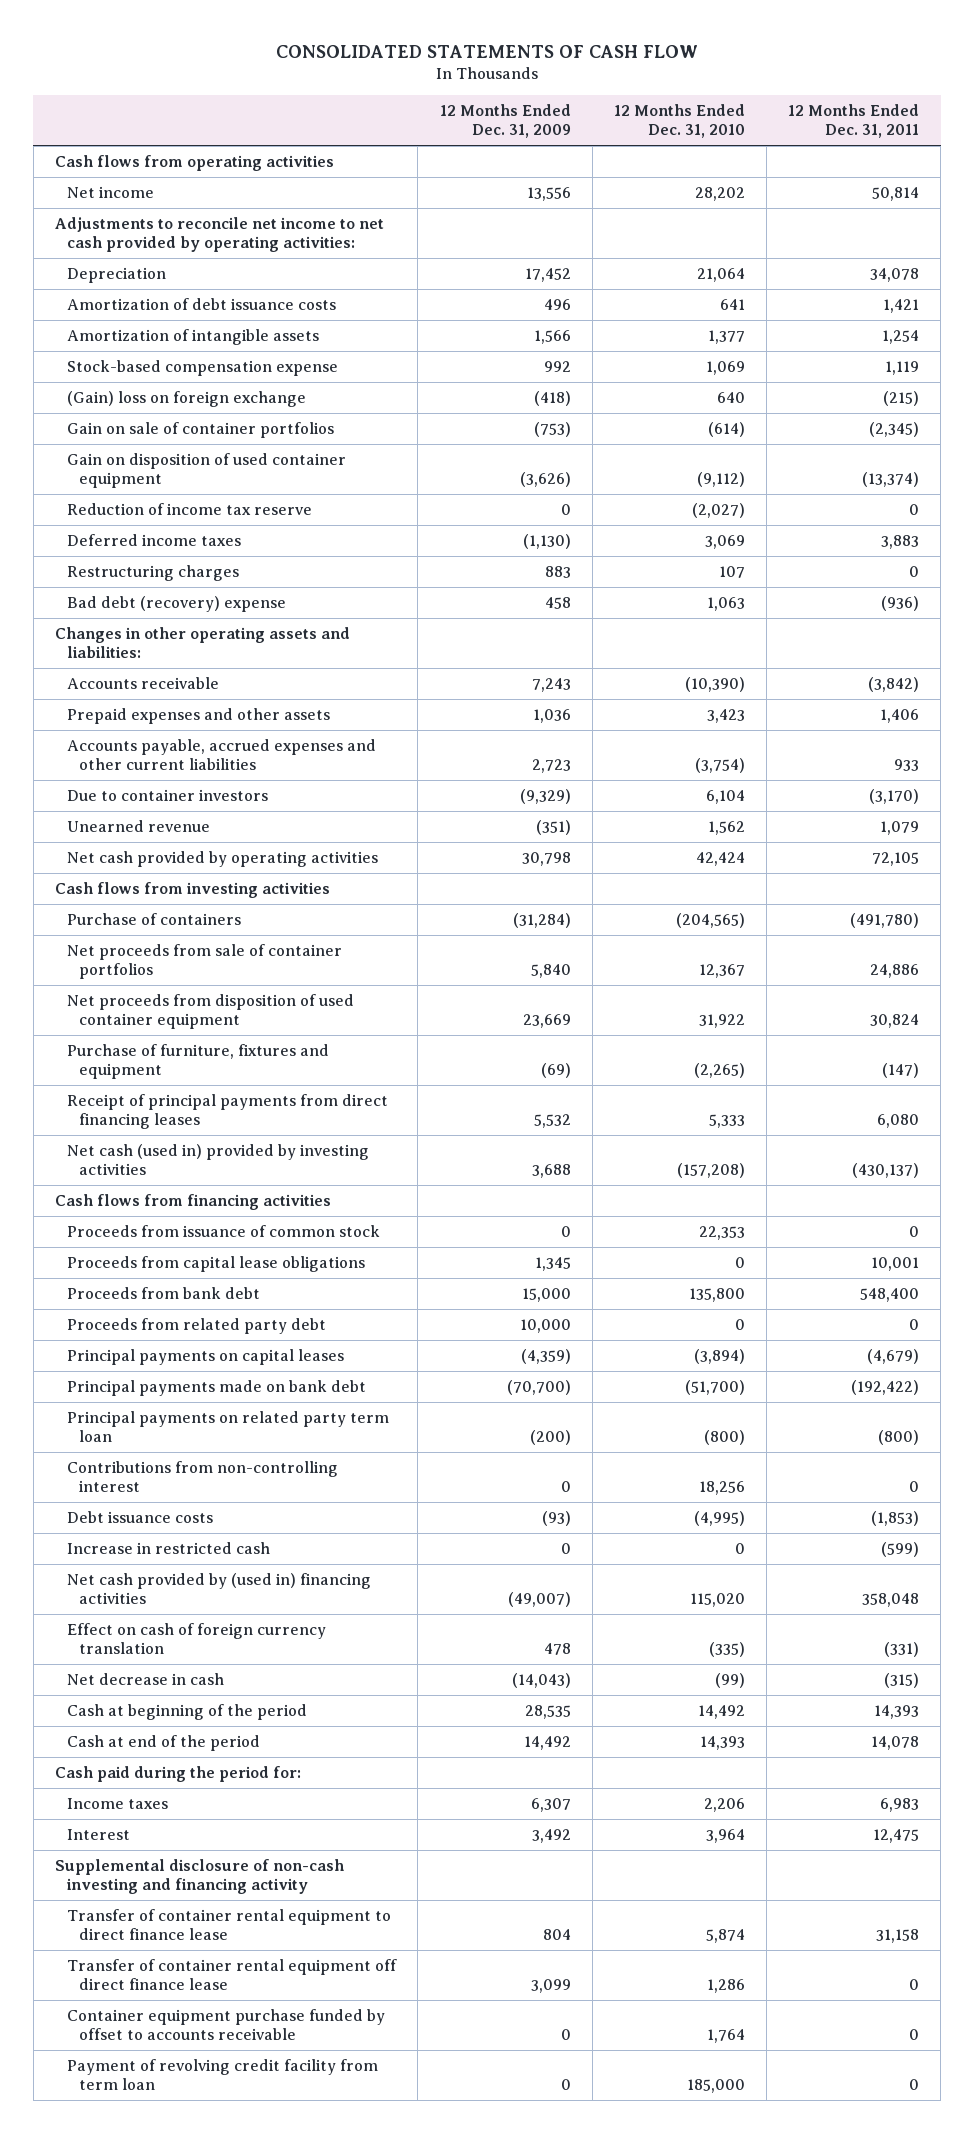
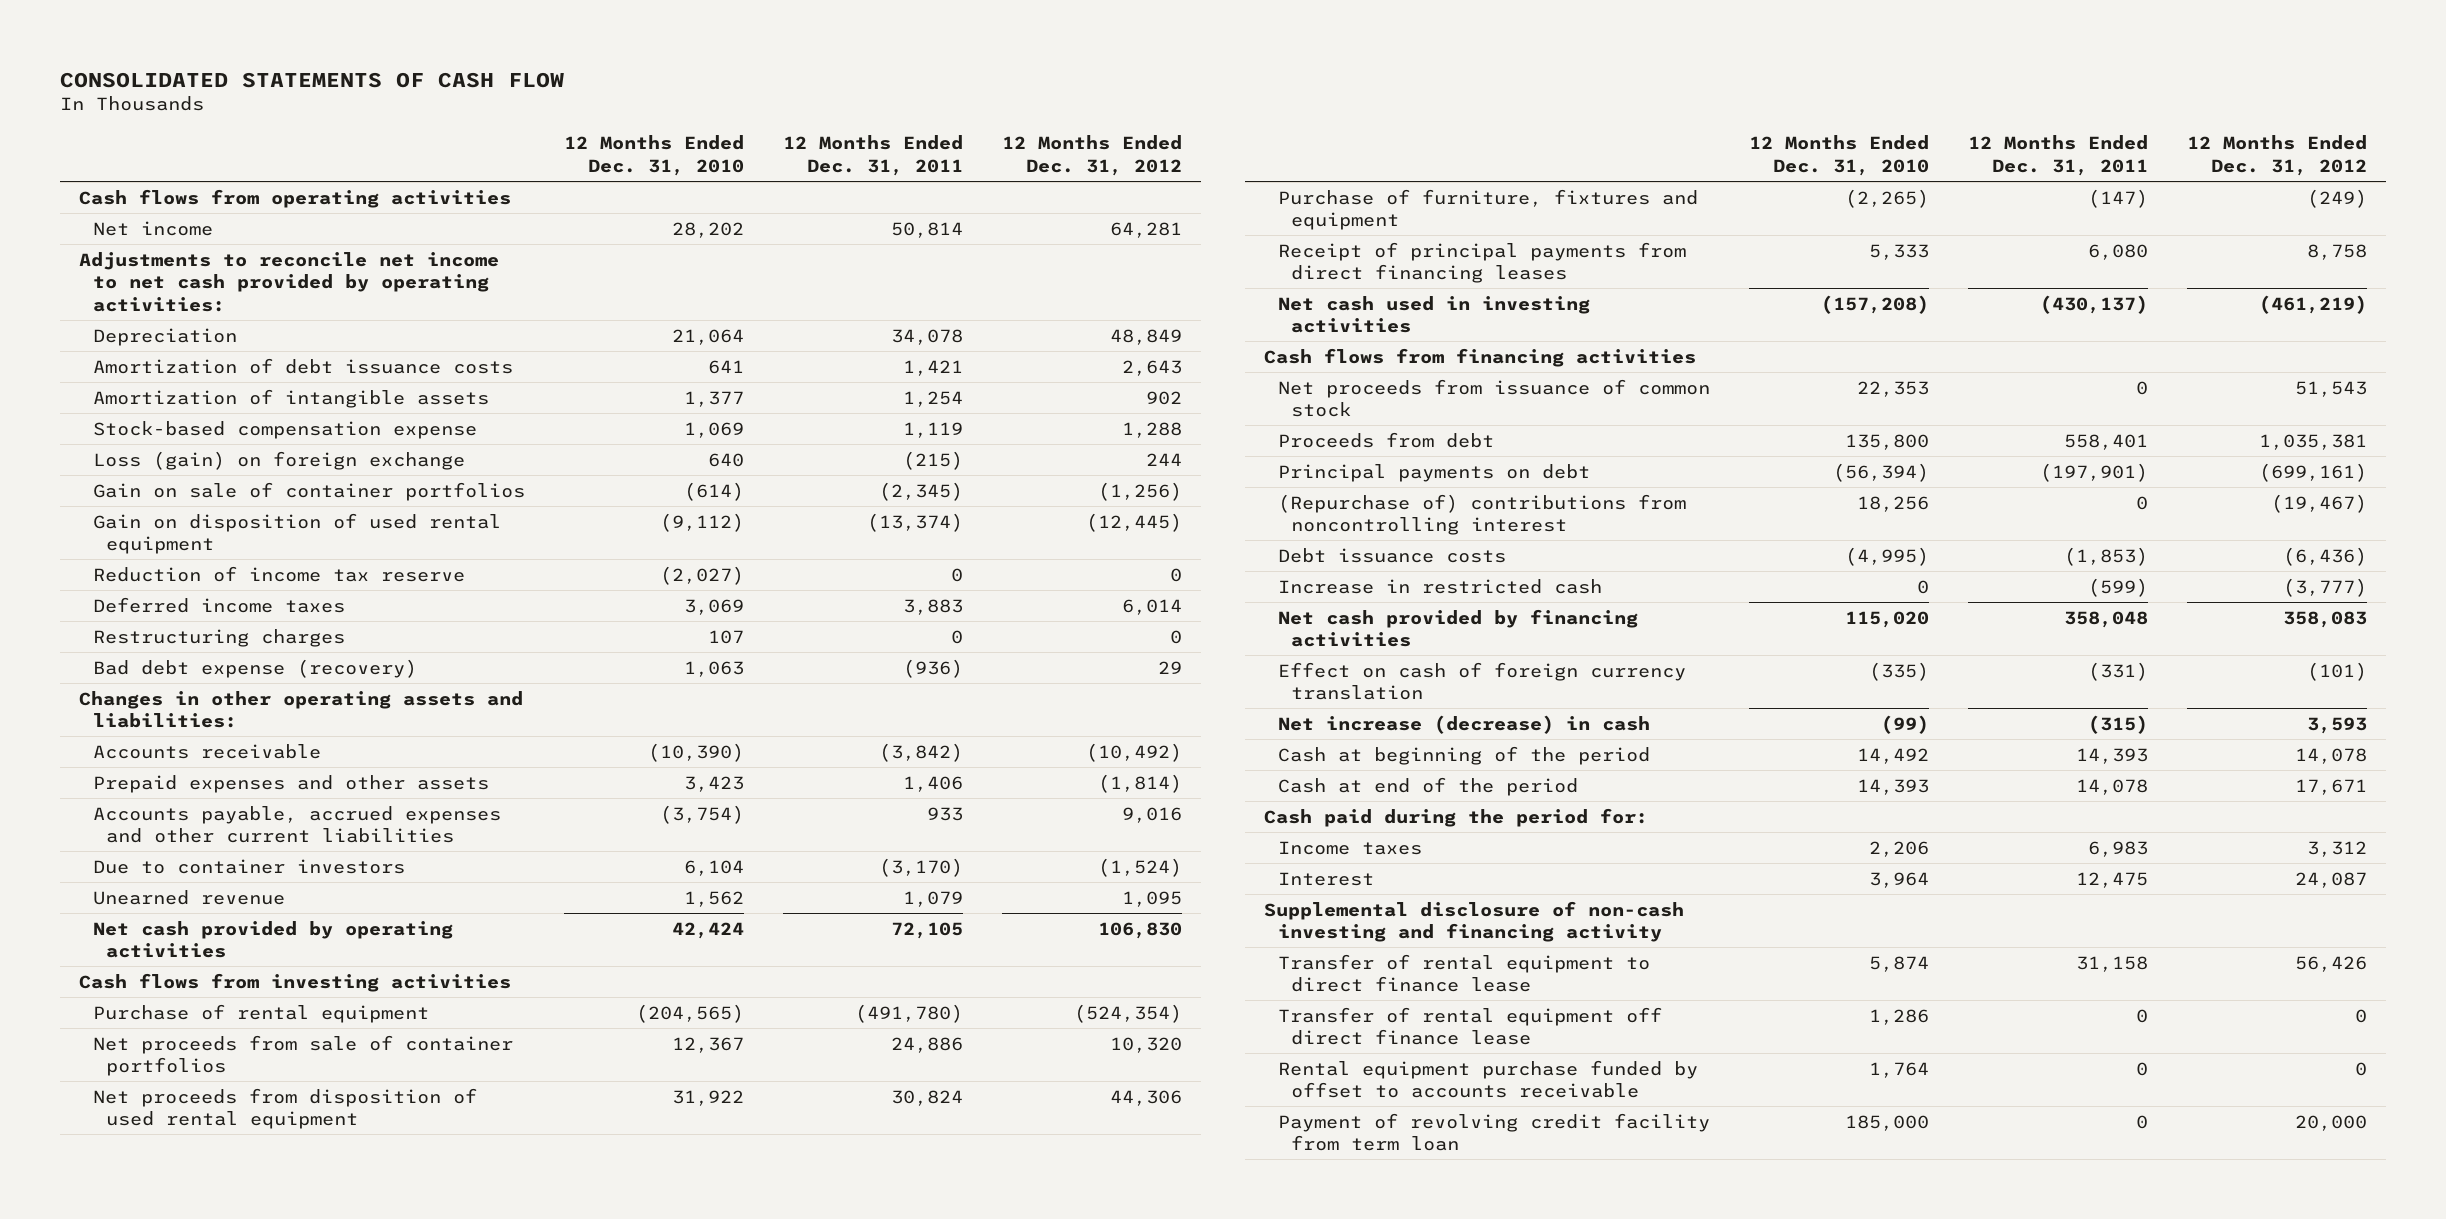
[439,104,571,139] 12 Months Ended Dec. 31, 2009 -> none
none -> [1001,135,1182,176] 12 Months Ended Dec. 31, 2012
[67,390,307,407] (Gain) loss on foreign exchange -> [92,450,465,470] Loss (gain) on foreign exchange
[67,452,347,489] Gain on disposition of used container equipment -> [92,512,501,555] Gain on disposition of used rental equipment
[67,595,287,612] Bad debt (recovery) expense -> [92,658,417,678] Bad debt expense (recovery)
[67,912,242,925] Purchase of containers -> [92,1003,429,1023] Purchase of rental equipment
[67,993,355,1030] Net proceeds from disposition of used container equipment -> [92,1087,477,1130] Net proceeds from disposition of used rental equipment
[67,1143,370,1176] Net cash (used in) provided by investing activities -> [1277,295,1590,334] Net cash used in investing activities
[67,1255,366,1272] Proceeds from capital lease obligations -> none
[67,1317,327,1334] Proceeds from related party debt -> none
[67,1348,345,1365] Principal payments on capital leases -> none
[67,1410,390,1443] Principal payments on related party term loan -> none
[67,1224,381,1237] Proceeds from issuance of common stock -> [1277,378,1710,418] Net proceeds from issuance of common stock
[67,1286,261,1299] Proceeds from bank debt -> [1277,431,1494,448] Proceeds from debt
[860,1287,920,1302] 548,400 -> [2063,433,2148,450] 558,401
[67,1379,367,1396] Principal payments made on bank debt -> [1277,463,1590,482] Principal payments on debt
[684,1379,745,1395] (51,700) -> [1832,462,1929,482] (56,394)
[851,1379,920,1395] (192,422) -> [2039,462,2148,482] (197,901)
[67,1460,339,1493] Contributions from non-controlling interest -> [1277,493,1686,536] (Repurchase of) contributions from noncontrolling interest
[67,1572,372,1605] Net cash provided by (used in) financing activities -> [1277,608,1638,648] Net cash provided by financing activities
[67,1672,225,1685] Net decrease in cash -> [1277,714,1650,734] Net increase (decrease) in cash
[67,1908,392,1941] Transfer of container rental equipment to direct finance lease -> [1277,953,1650,993] Transfer of rental equipment to direct finance lease
[67,1958,398,1991] Transfer of container rental equipment off direct finance lease -> [1277,1006,1662,1046] Transfer of rental equipment off direct finance lease
[67,2008,386,2041] Container equipment purchase funded by offset to accounts receivable -> [1277,1059,1698,1099] Rental equipment purchase funded by offset to accounts receivable

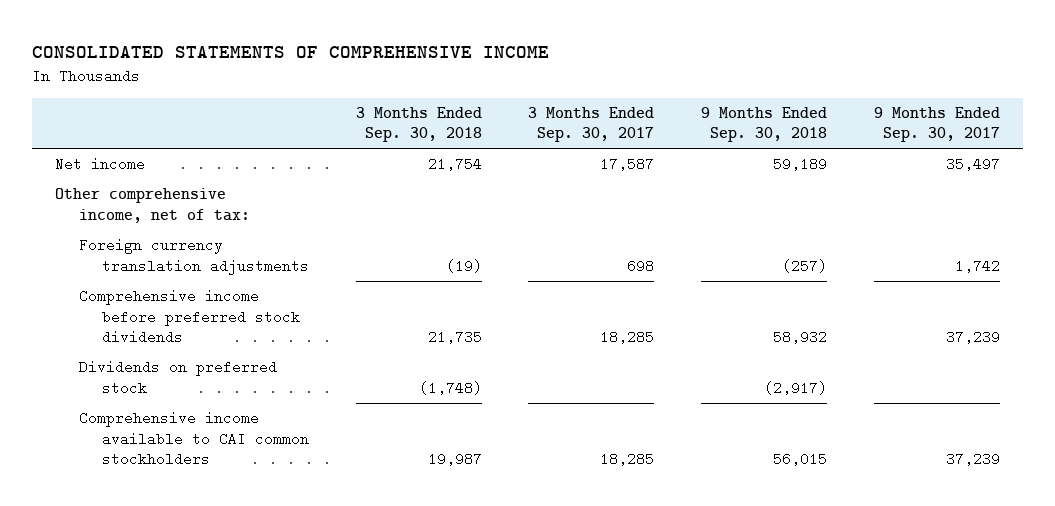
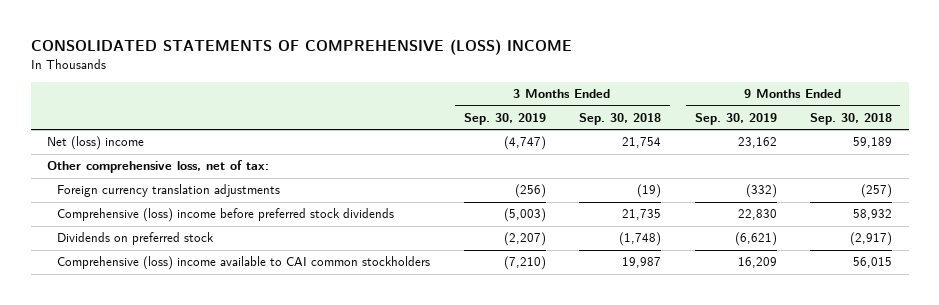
[31,45,549,58] CONSOLIDATED STATEMENTS OF COMPREHENSIVE INCOME -> [30,39,572,56] CONSOLIDATED STATEMENTS OF COMPREHENSIVE (LOSS) INCOME
[528,106,655,143] 3 Months Ended Sep. 30, 2017 -> none
[873,106,1000,143] 9 Months Ended Sep. 30, 2017 -> none
none -> [463,113,546,126] Sep. 30, 2019
none -> [694,113,777,126] Sep. 30, 2019
[55,157,146,172] Net income -> [47,136,145,151] Net (loss) income
[55,188,250,223] Other comprehensive income, net of tax: -> [47,160,270,174] Other comprehensive loss, net of tax:
[78,289,301,345] Comprehensive income before preferred stock dividends -> [57,208,395,223] Comprehensive (loss) income before preferred stock dividends
[78,411,310,467] Comprehensive income available to CAI common stockholders -> [57,256,431,271] Comprehensive (loss) income available to CAI common stockholders

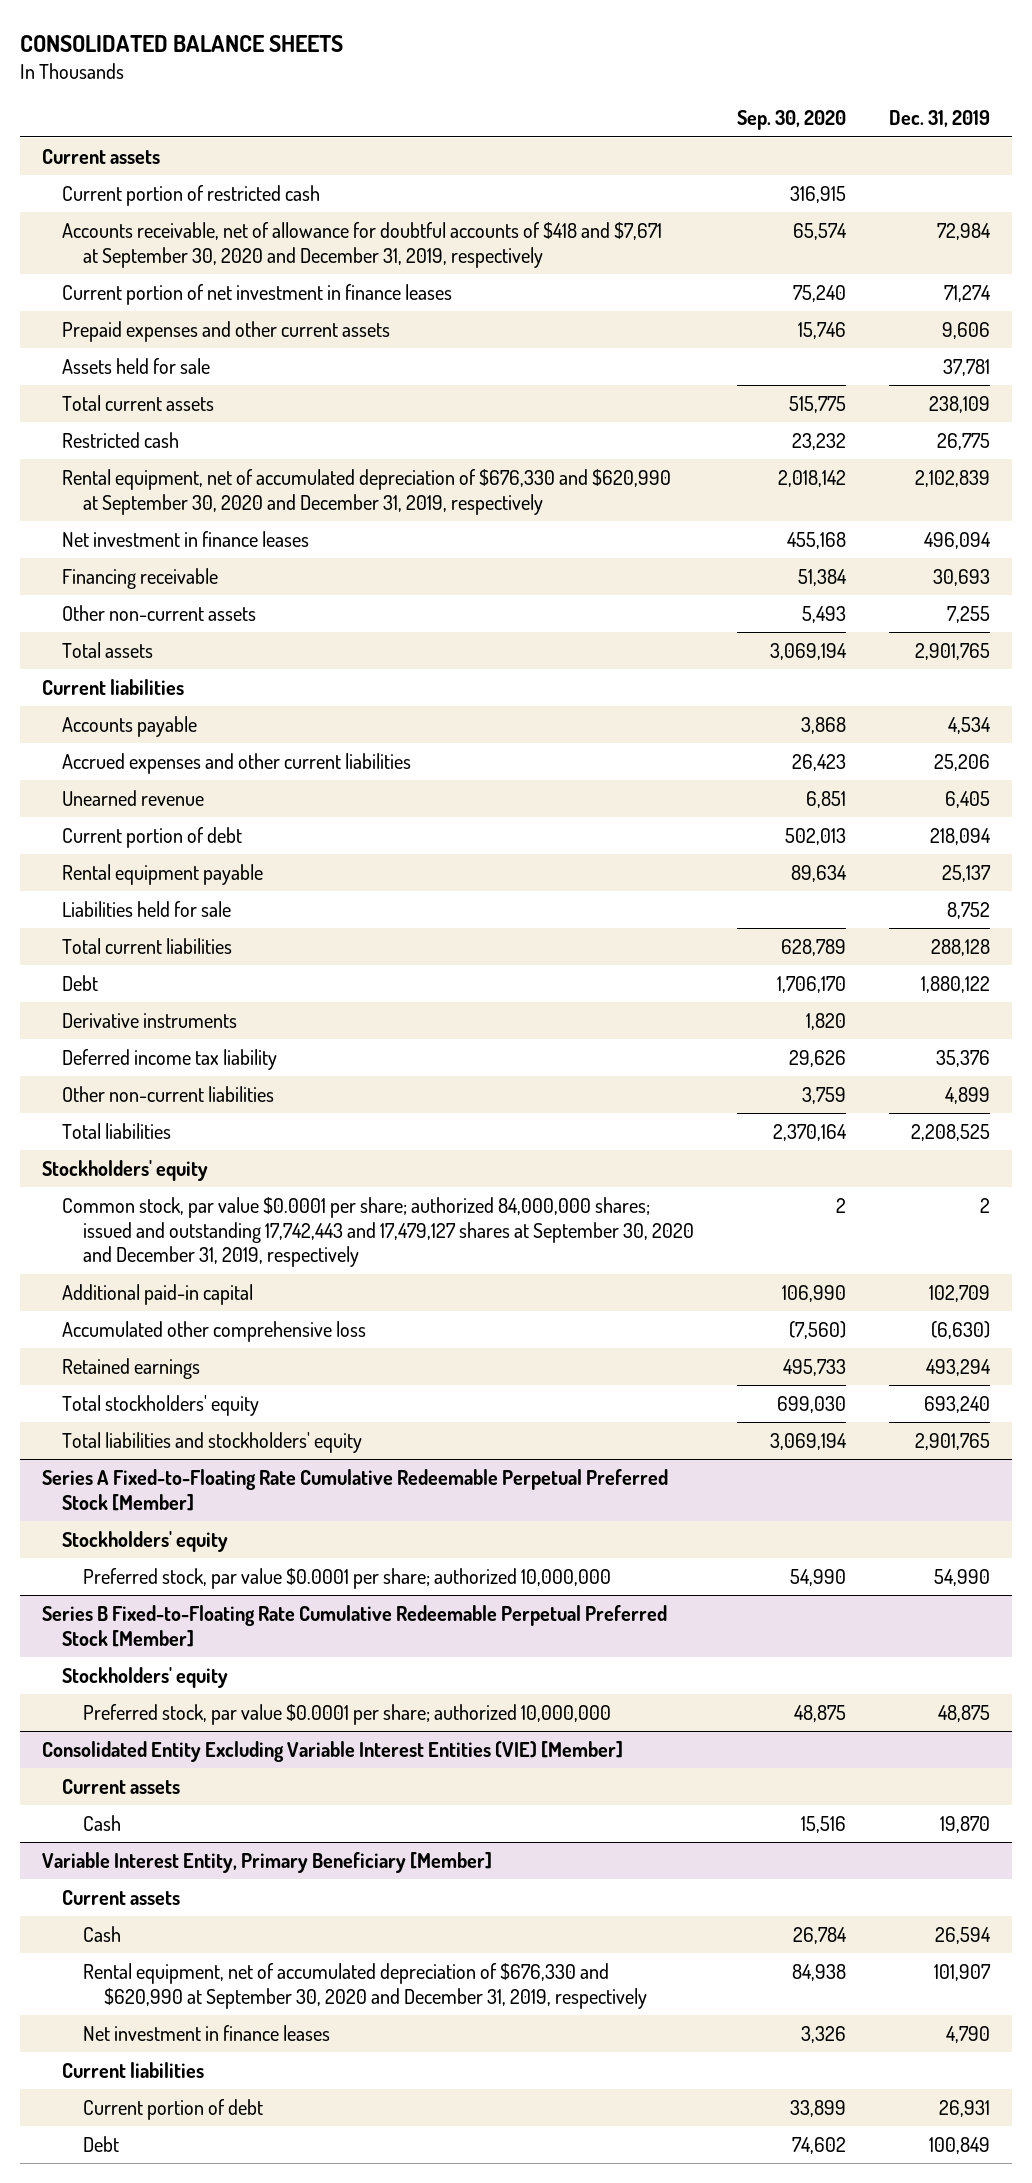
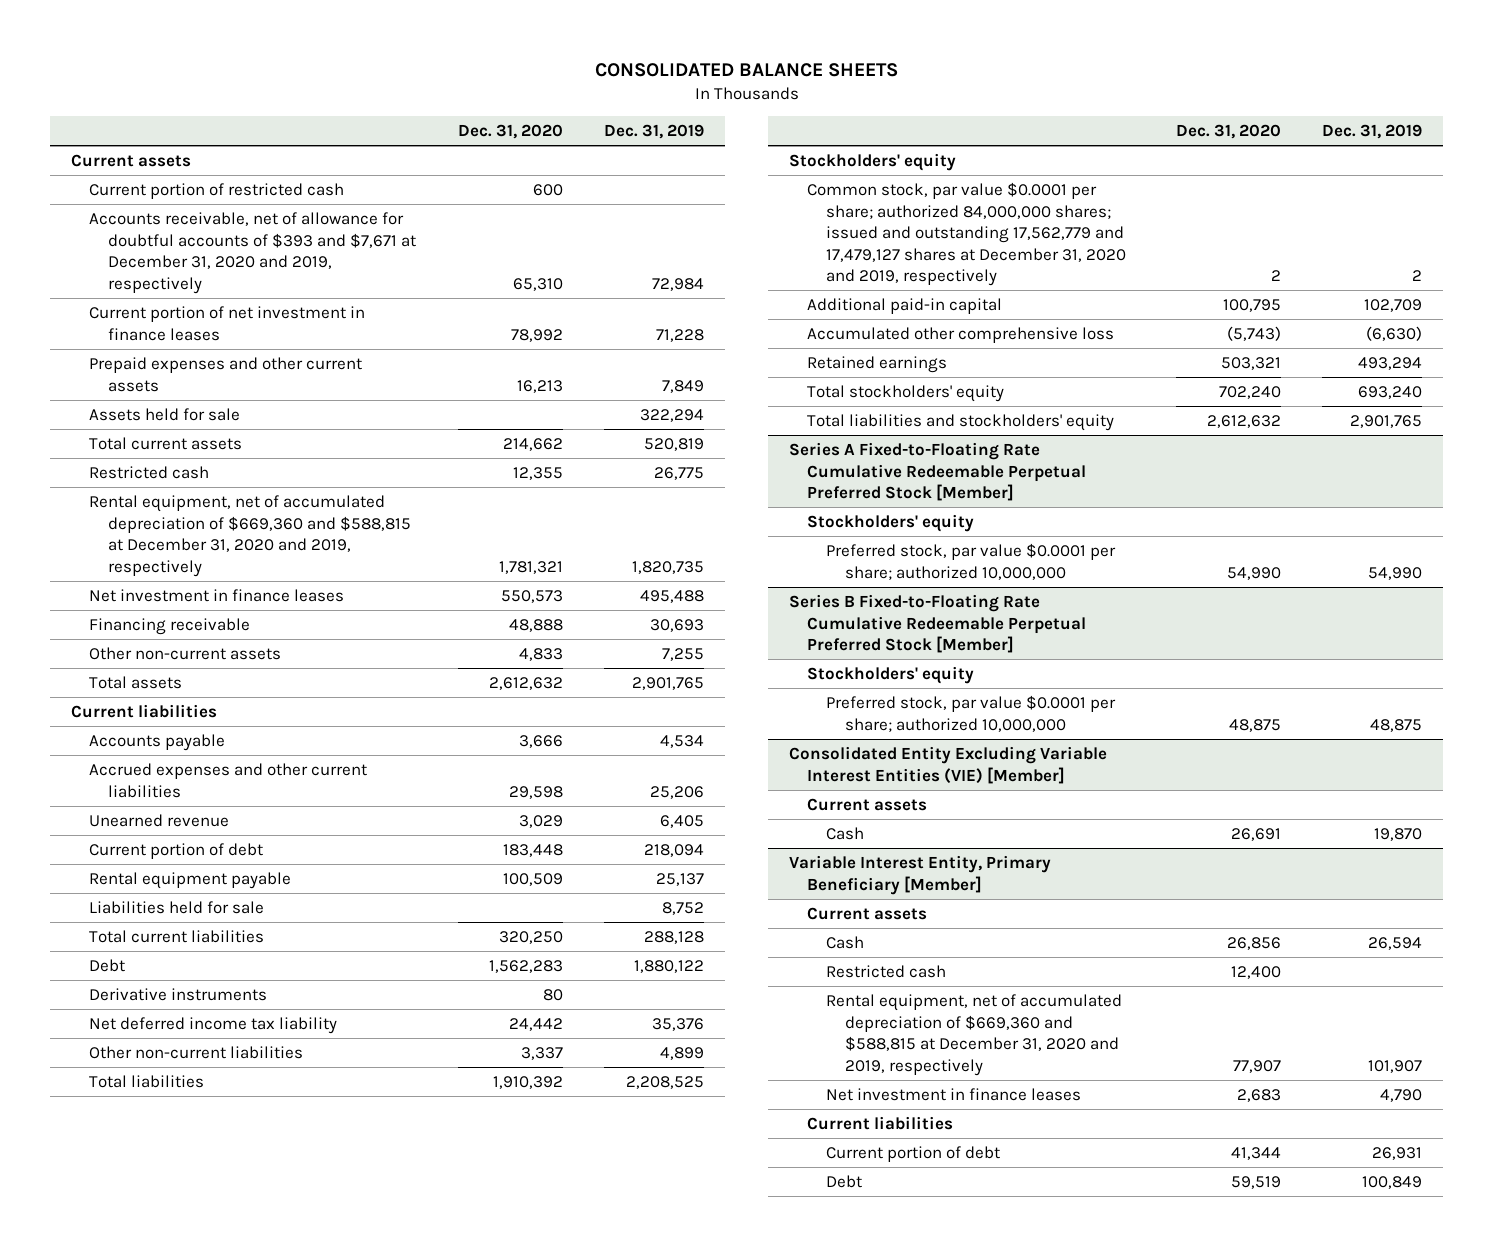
[737,110,847,131] Sep. 30, 2020 -> none
none -> [457,124,563,140] Dec. 31, 2020
[62,222,663,268] Accounts receivable, net of allowance for doubtful accounts of $418 and $7,671 at September 30, 2020 and December 31, 2019, respectively -> [89,211,417,294] Accounts receivable, net of allowance for doubtful accounts of $393 and $7,671 at December 31, 2020 and 2019, respectively
[944,285,992,303] 71,274 -> [656,328,705,342] 71,228
[942,322,991,340] 9,606 -> [662,379,705,393] 7,849
[943,359,991,377] 37,781 -> [640,408,705,422] 322,294
[929,396,991,414] 238,109 -> [644,437,705,451] 520,819
[62,469,672,515] Rental equipment, net of accumulated depreciation of $676,330 and $620,990 at September 30, 2020 and December 31, 2019, respectively -> [89,494,412,577] Rental equipment, net of accumulated depreciation of $669,360 and $588,815 at December 31, 2020 and 2019, respectively
[915,470,991,488] 2,102,839 -> [632,560,705,574] 1,820,735
[924,532,992,550] 496,094 -> [640,589,705,603] 495,488
[62,1049,278,1071] Deferred income tax liability -> [89,1016,338,1034] Net deferred income tax liability
[62,1197,695,1268] Common stock, par value $0.0001 per share; authorized 84,000,000 shares; issued and outstanding 17,742,443 and 17,479,127 shares at September 30, 2020 and December 31, 2019, respectively -> [807,181,1126,287] Common stock, par value $0.0001 per share; authorized 84,000,000 shares; issued and outstanding 17,562,779 and 17,479,127 shares at December 31, 2020 and 2019, respectively
none -> [825,964,946,978] Restricted cash
[83,1963,647,2009] Rental equipment, net of accumulated depreciation of $676,330 and $620,990 at September 30, 2020 and December 31, 2019, respectively -> [825,993,1122,1076] Rental equipment, net of accumulated depreciation of $669,360 and $588,815 at December 31, 2020 and 2019, respectively

